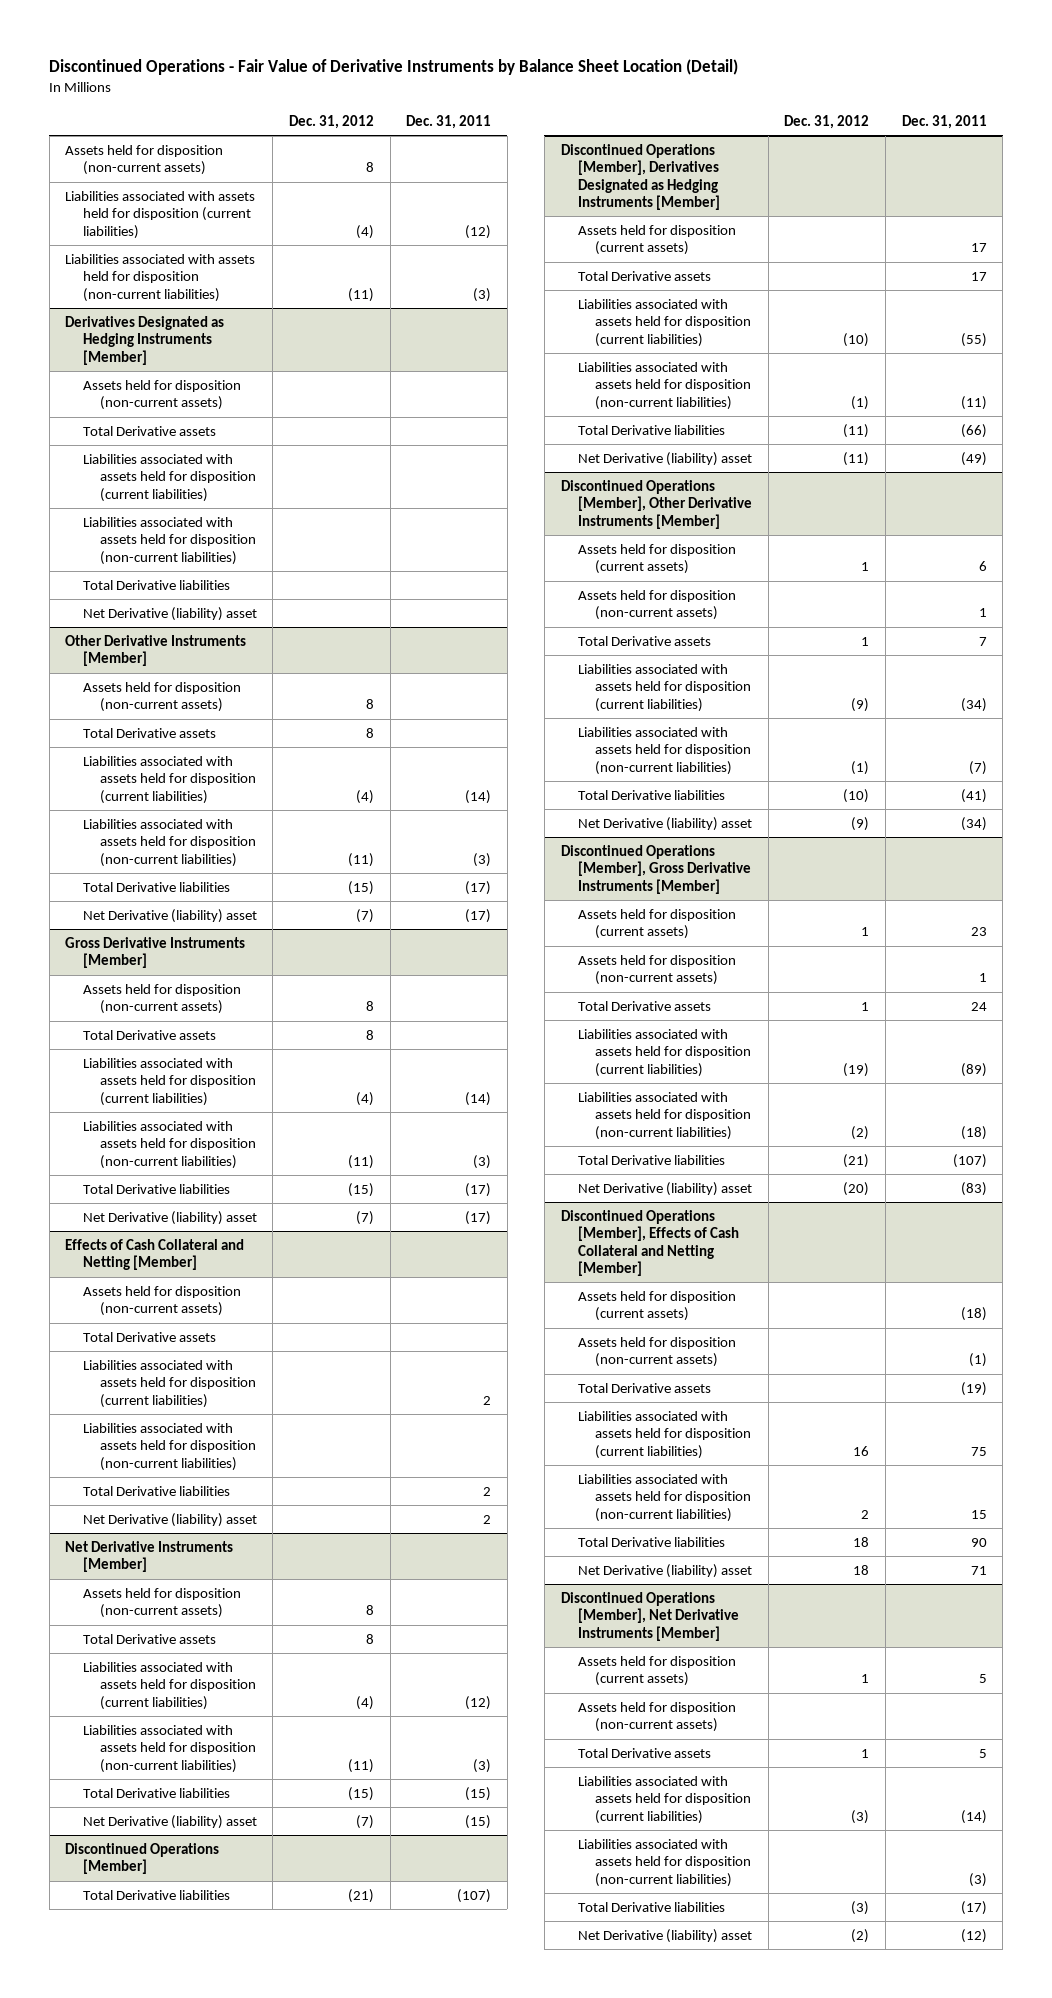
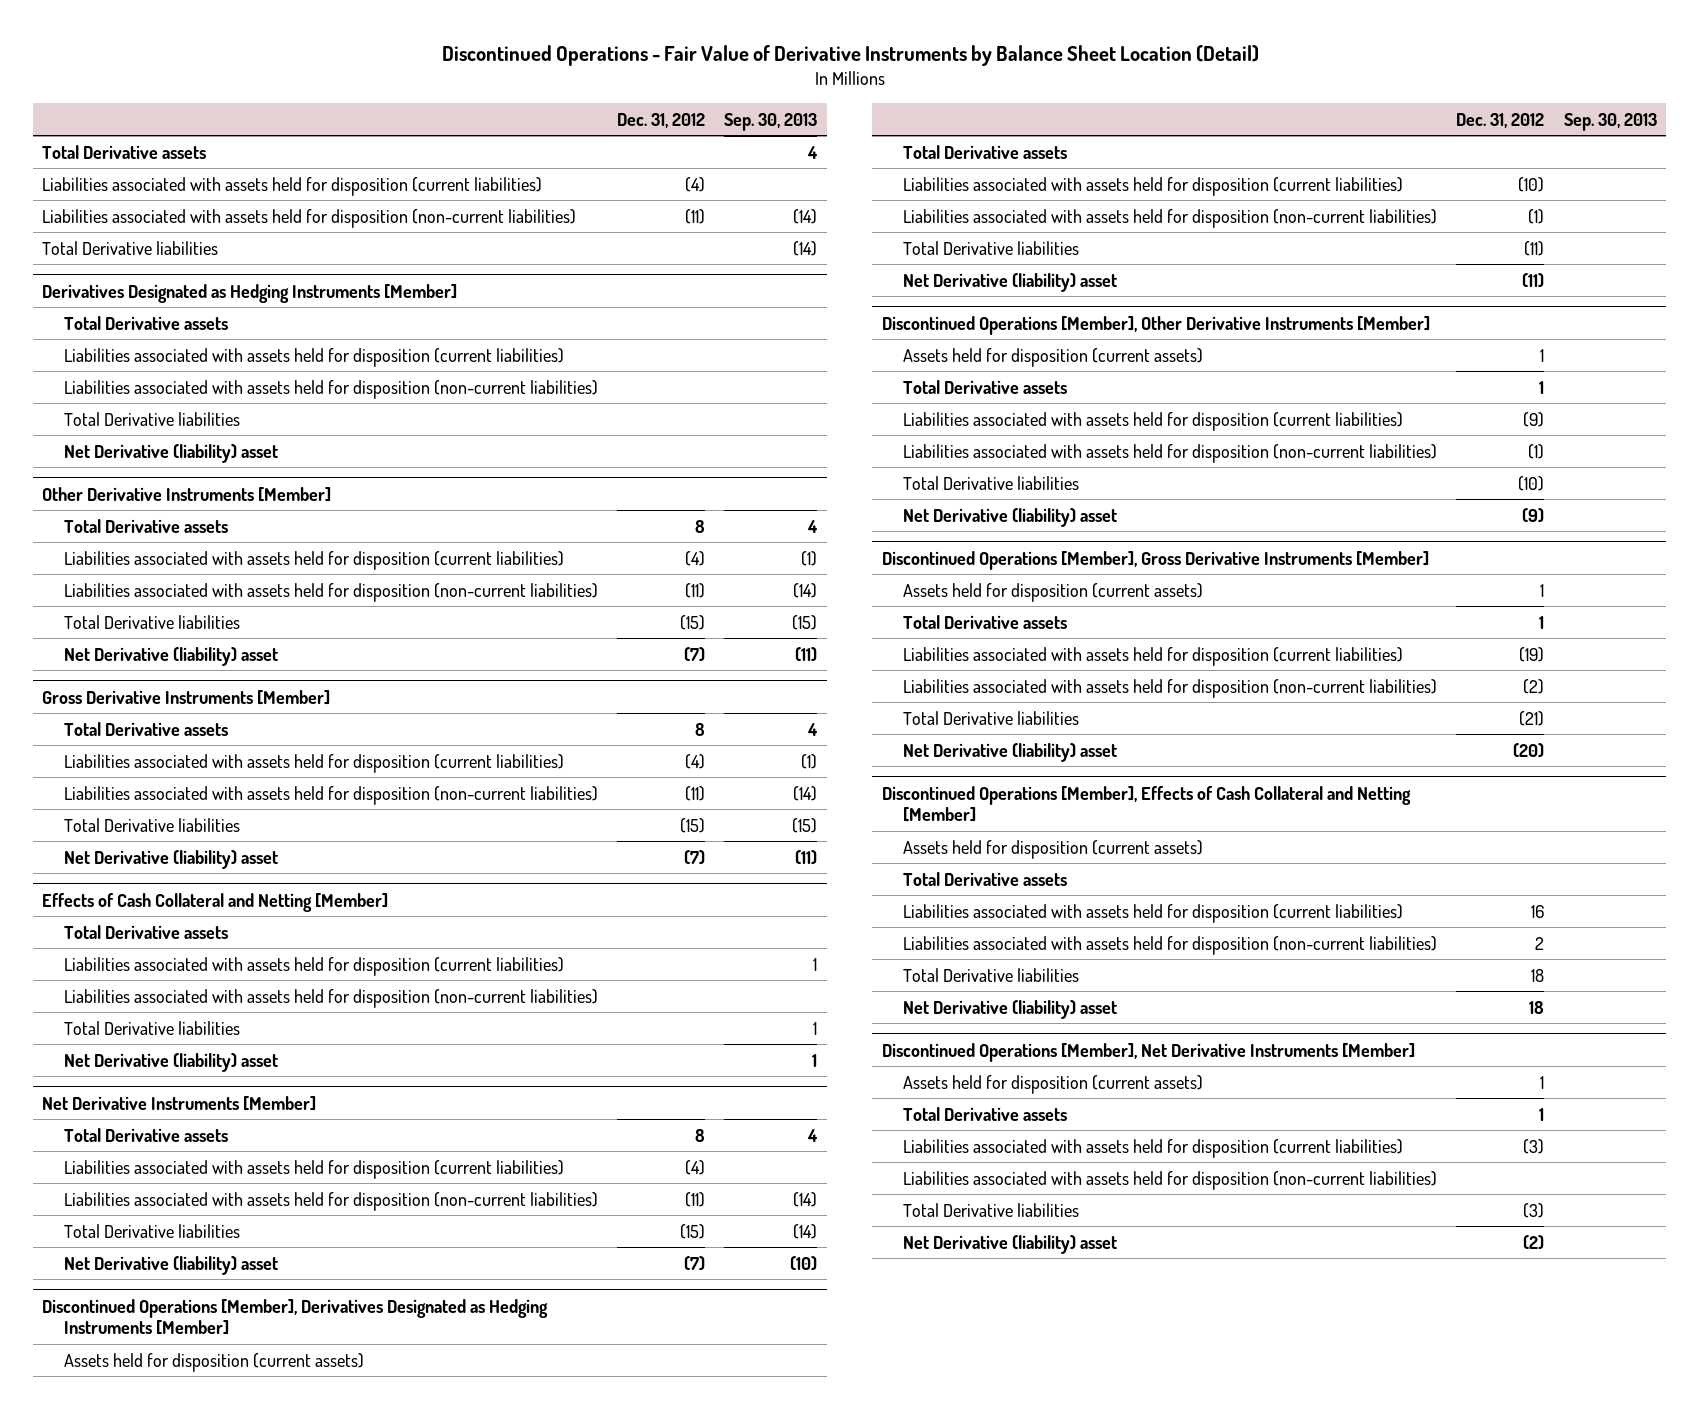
[406,114,492,129] Dec. 31, 2011 -> none
none -> [724,112,818,131] Sep. 30, 2013
[65,144,224,176] Assets held for disposition (non-current assets) -> none
none -> [42,144,207,159] Total Derivative assets
none -> [42,240,219,255] Total Derivative liabilities
[82,379,241,411] Assets held for disposition (non-current assets) -> none
[82,681,241,713] Assets held for disposition (non-current assets) -> none
[82,983,241,1015] Assets held for disposition (non-current assets) -> none
[82,1285,241,1317] Assets held for disposition (non-current assets) -> none
[82,1587,241,1619] Assets held for disposition (non-current assets) -> none
[65,1842,220,1875] Discontinued Operations [Member] -> none
[82,1889,230,1900] Total Derivative liabilities -> none
[578,589,737,621] Assets held for disposition (non-current assets) -> none
[578,954,737,986] Assets held for disposition (non-current assets) -> none
[578,1336,737,1368] Assets held for disposition (non-current assets) -> none
[578,1701,737,1733] Assets held for disposition (non-current assets) -> none

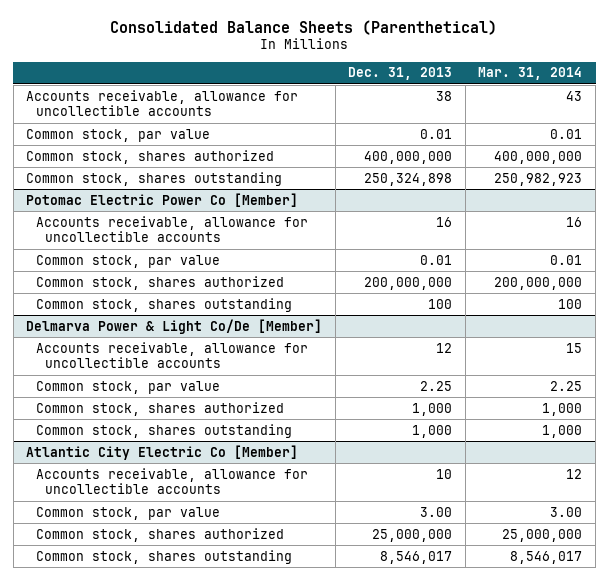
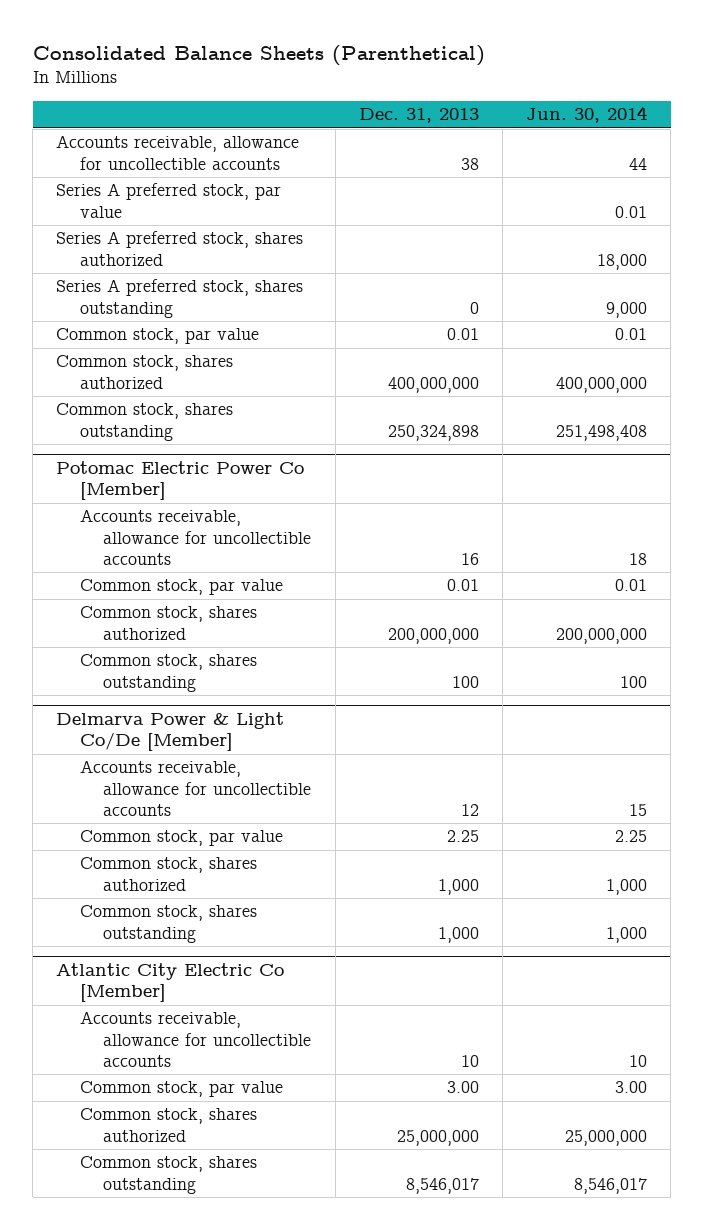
[478,67,583,81] Mar. 31, 2014 -> none
none -> [526,106,648,124] Jun. 30, 2014
none -> [56,183,282,218] Series A preferred stock, par value
none -> [56,231,304,266] Series A preferred stock, shares authorized
none -> [56,279,304,318] Series A preferred stock, shares outstanding

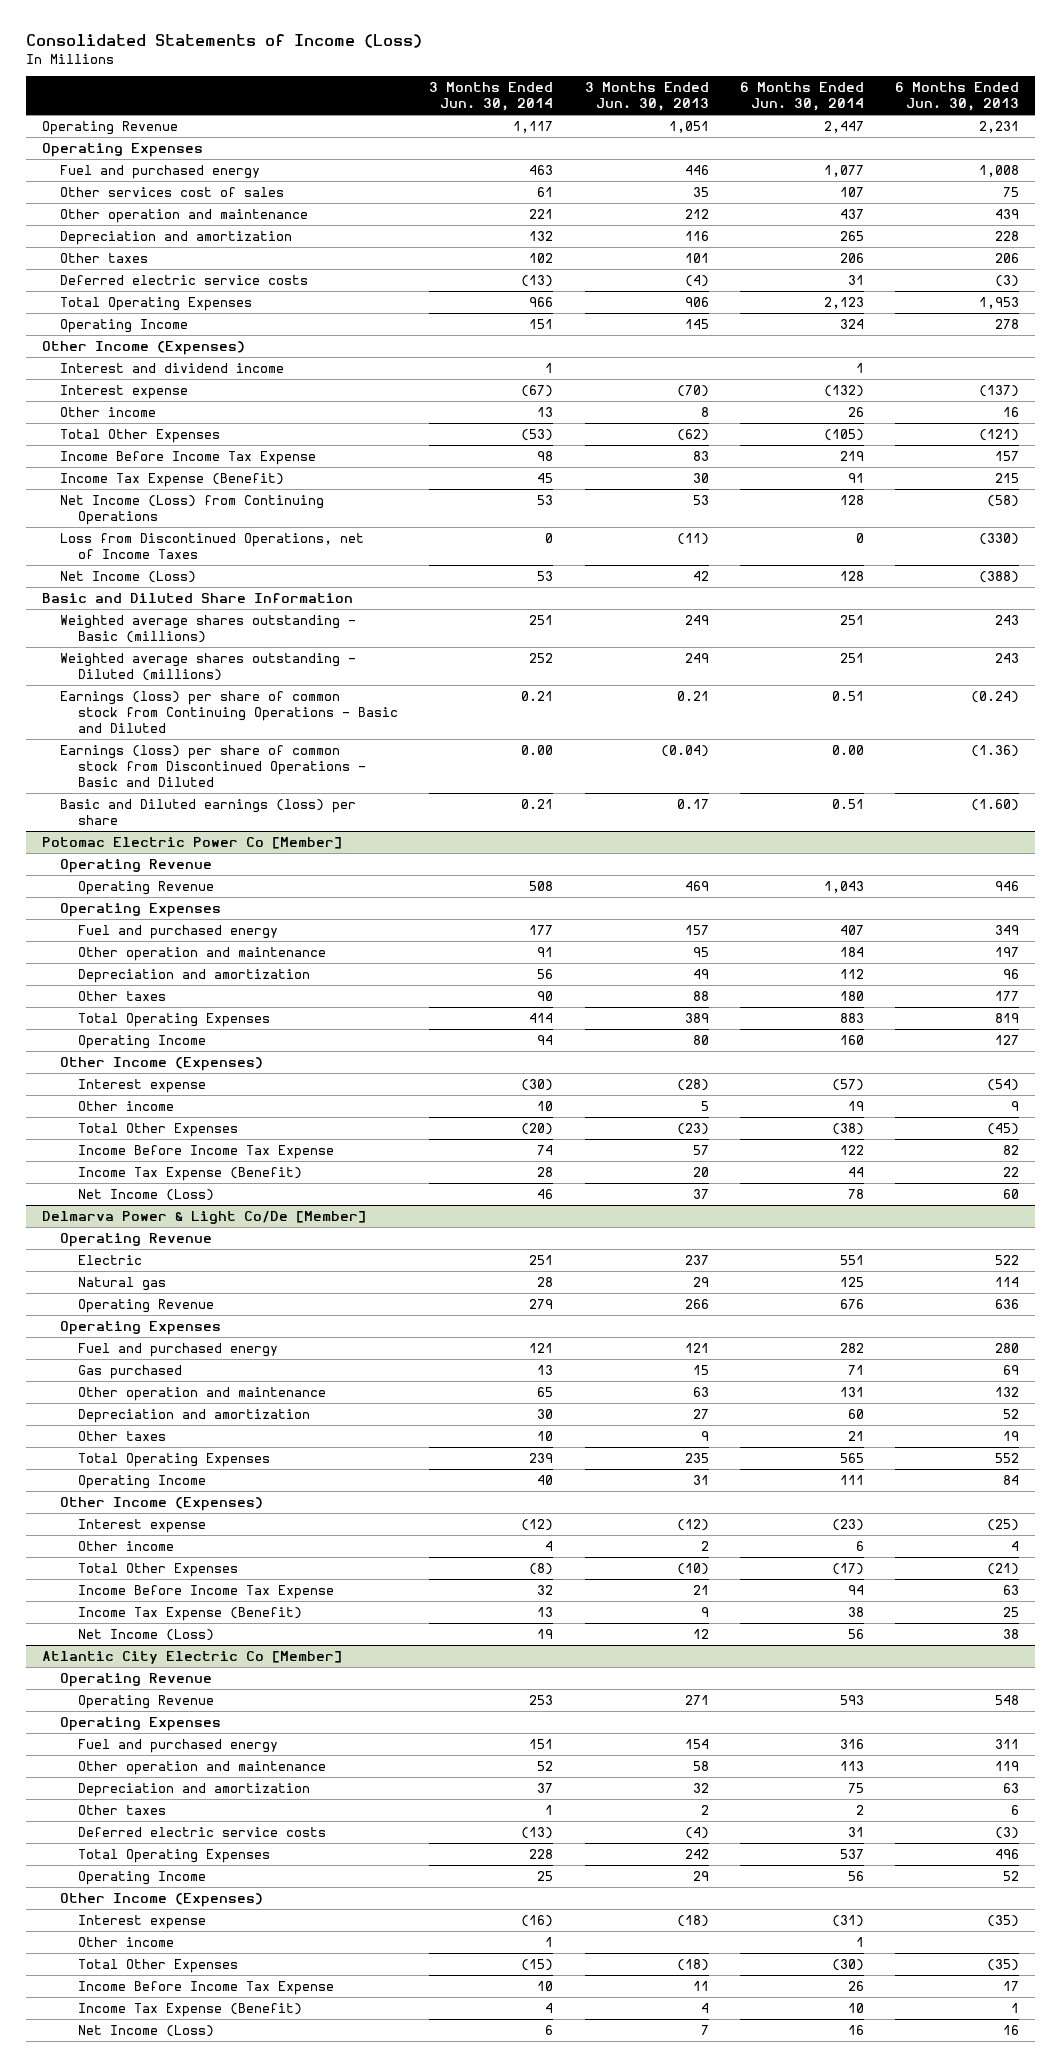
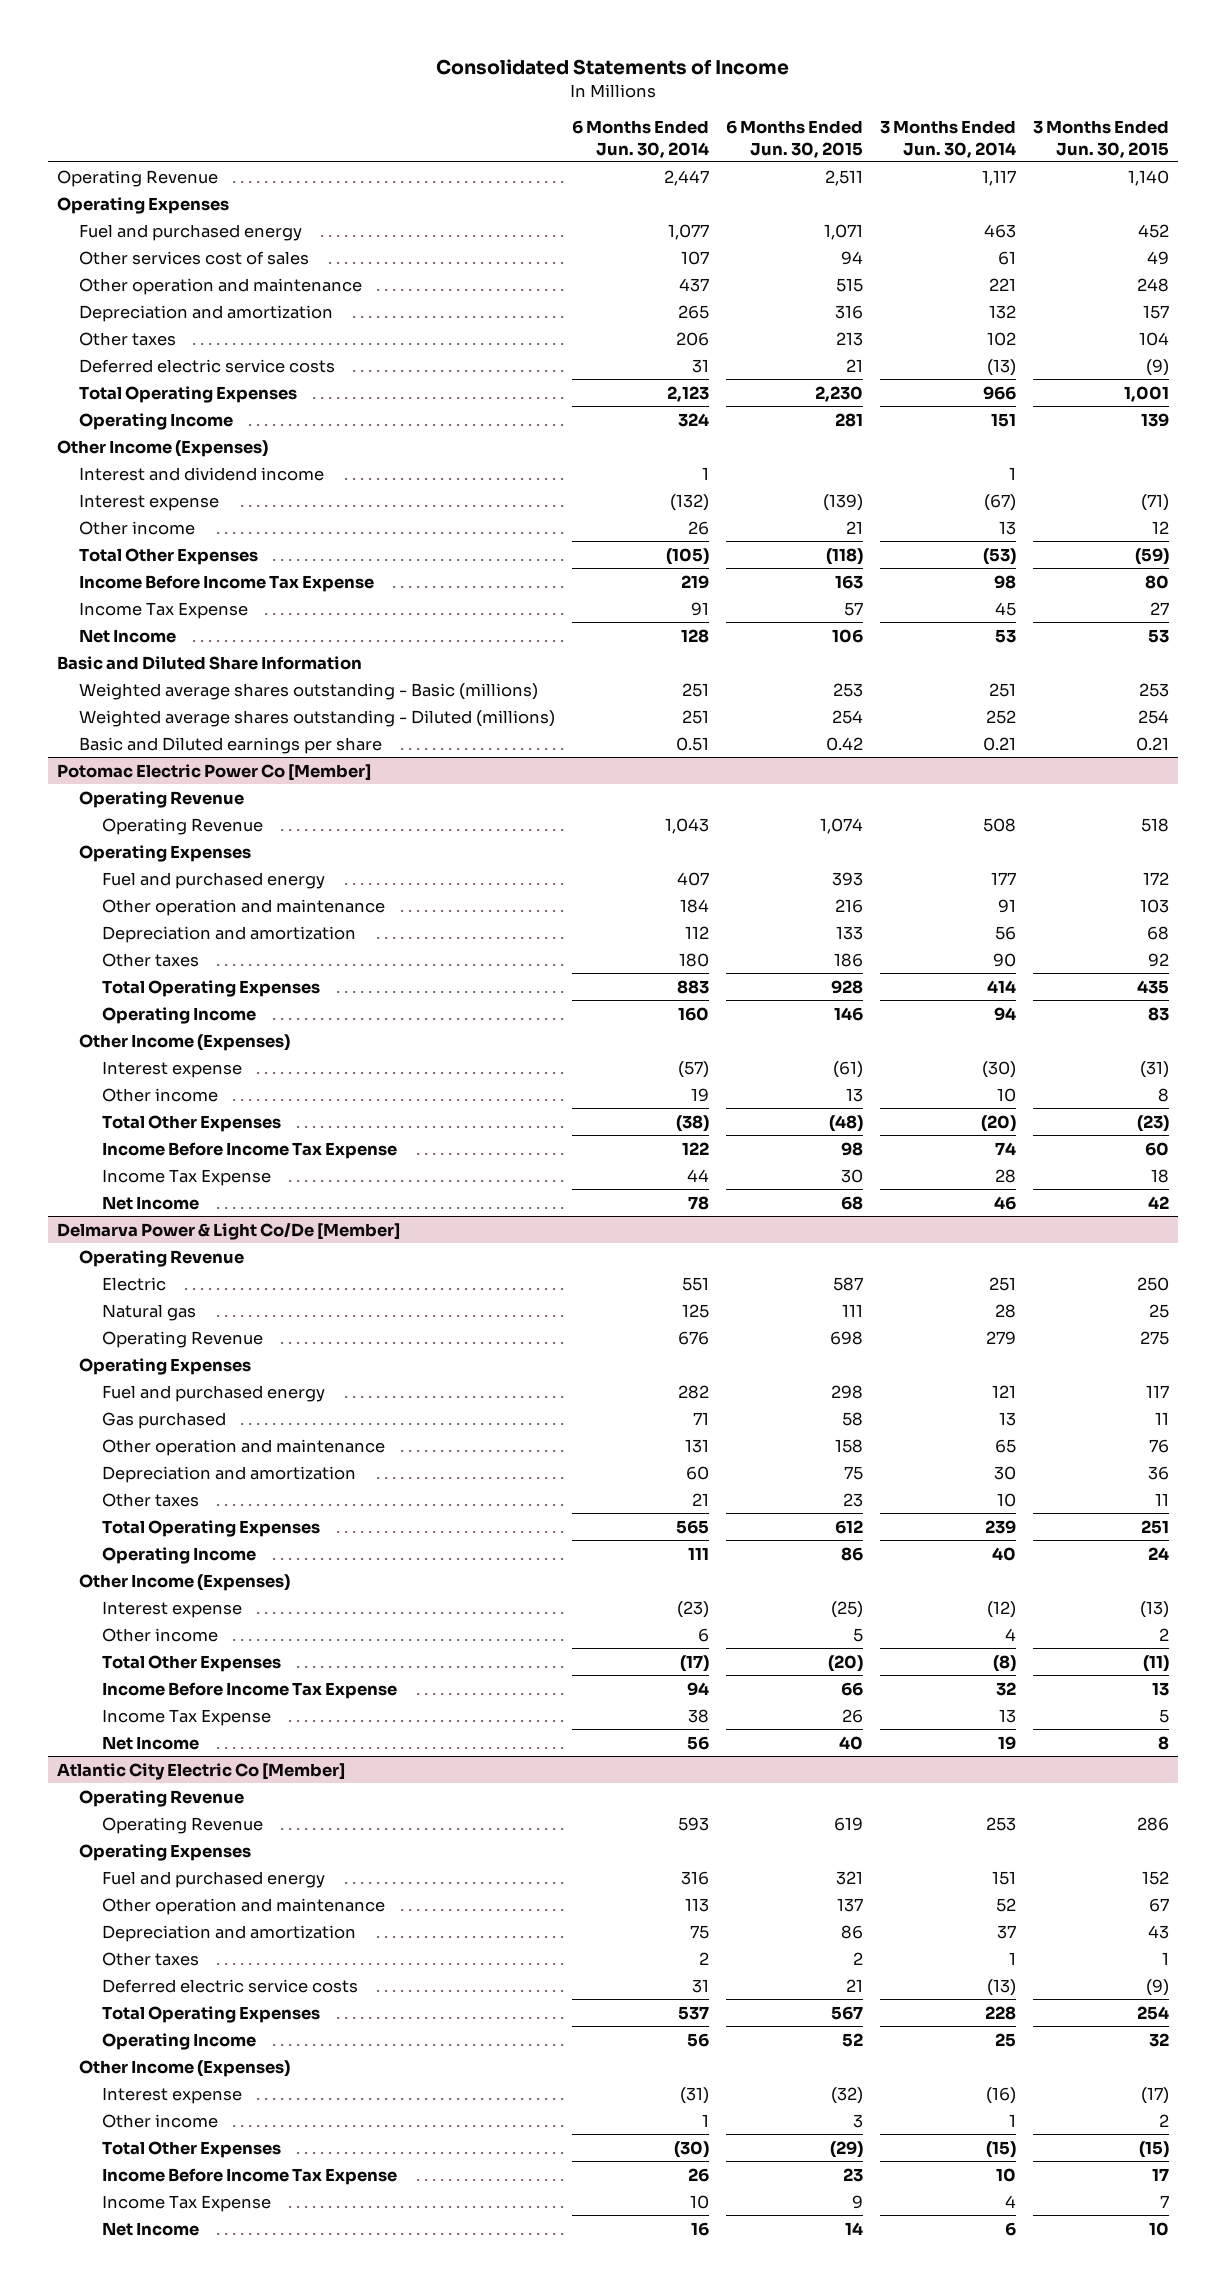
[26,34,423,49] Consolidated Statements of Income (Loss) -> [436,59,790,76] Consolidated Statements of Income
[584,82,709,112] 3 Months Ended Jun. 30, 2013 -> none
[895,82,1020,112] 6 Months Ended Jun. 30, 2013 -> none
none -> [726,120,864,158] 6 Months Ended Jun. 30, 2015
none -> [1033,120,1170,158] 3 Months Ended Jun. 30, 2015
[59,494,324,526] Net Income (Loss) from Continuing Operations -> none
[59,532,364,560] Loss from Discontinued Operations, net of Income Taxes -> none
[59,472,284,487] Income Tax Expense (Benefit) -> [79,601,249,619] Income Tax Expense
[59,570,196,583] Net Income (Loss) -> [79,628,177,643] Net Income
[59,690,398,734] Earnings (loss) per share of common stock from Continuing Operations - Basic and Diluted -> none
[59,744,366,788] Earnings (loss) per share of common stock from Discontinued Operations - Basic and Diluted -> none
[59,798,356,826] Basic and Diluted earnings (loss) per share -> [79,736,383,754] Basic and Diluted earnings per share
[77,1166,302,1181] Income Tax Expense (Benefit) -> [101,1168,271,1186] Income Tax Expense
[77,1188,214,1201] Net Income (Loss) -> [101,1195,199,1210] Net Income
[77,1606,302,1621] Income Tax Expense (Benefit) -> [101,1708,271,1726] Income Tax Expense
[77,1628,214,1641] Net Income (Loss) -> [101,1735,199,1750] Net Income
[77,2002,302,2017] Income Tax Expense (Benefit) -> [101,2194,271,2212] Income Tax Expense
[77,2024,214,2037] Net Income (Loss) -> [101,2221,199,2236] Net Income

